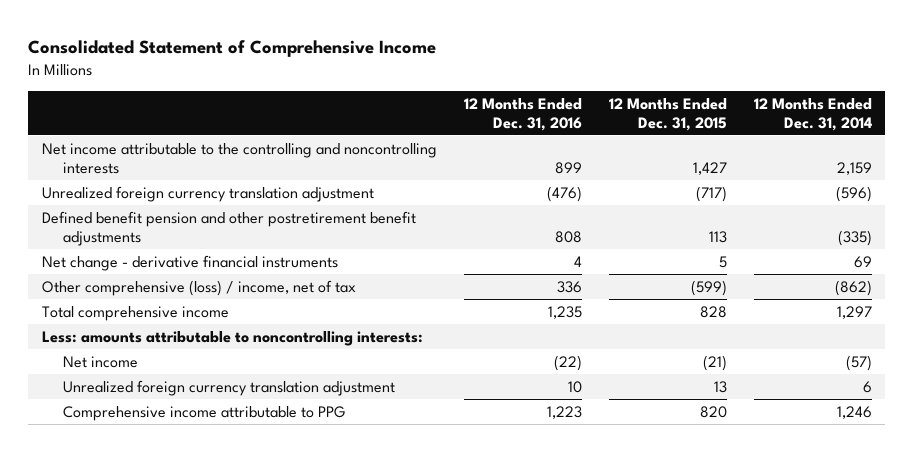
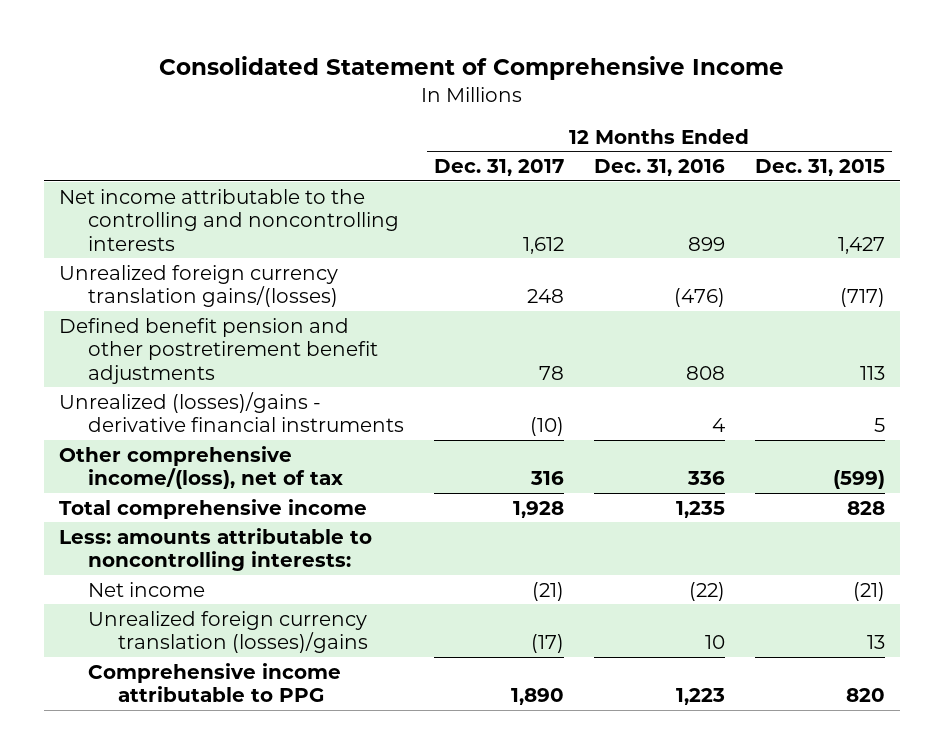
[753,97,872,131] 12 Months Ended Dec. 31, 2014 -> none
none -> [434,159,565,177] Dec. 31, 2017
[41,185,374,202] Unrealized foreign currency translation adjustment -> [58,264,339,308] Unrealized foreign currency translation gains/(losses)
[41,254,338,271] Net change - derivative financial instruments -> [58,391,405,433] Unrealized (losses)/gains - derivative financial instruments
[41,279,356,296] Other comprehensive (loss) / income, net of tax -> [58,445,344,490] Other comprehensive income/(loss), net of tax
[63,379,396,396] Unrealized foreign currency translation adjustment -> [88,610,369,654] Unrealized foreign currency translation (losses)/gains

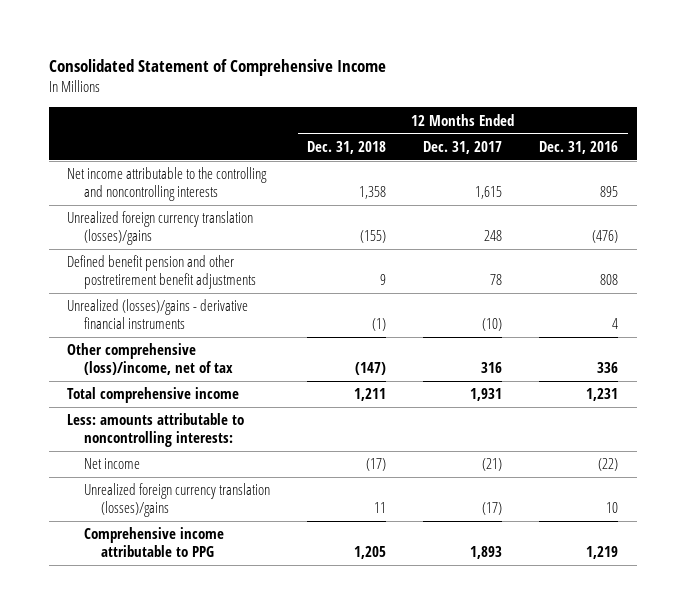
[754,159,885,177] Dec. 31, 2015 -> none
none -> [307,141,387,155] Dec. 31, 2018
[523,236,565,254] 1,612 -> [475,186,503,200] 1,615
[687,236,725,251] 899 -> [600,186,619,198] 895
[58,264,339,308] Unrealized foreign currency translation gains/(losses) -> [67,211,254,246] Unrealized foreign currency translation (losses)/gains
[58,445,344,490] Other comprehensive income/(loss), net of tax -> [67,343,234,376] Other comprehensive (loss)/income, net of tax
[513,500,565,518] 1,928 -> [470,388,503,402] 1,931
[675,500,725,518] 1,235 -> [586,388,619,402] 1,231
[511,688,565,706] 1,890 -> [470,546,503,560] 1,893
[675,688,725,706] 1,223 -> [586,546,619,560] 1,219

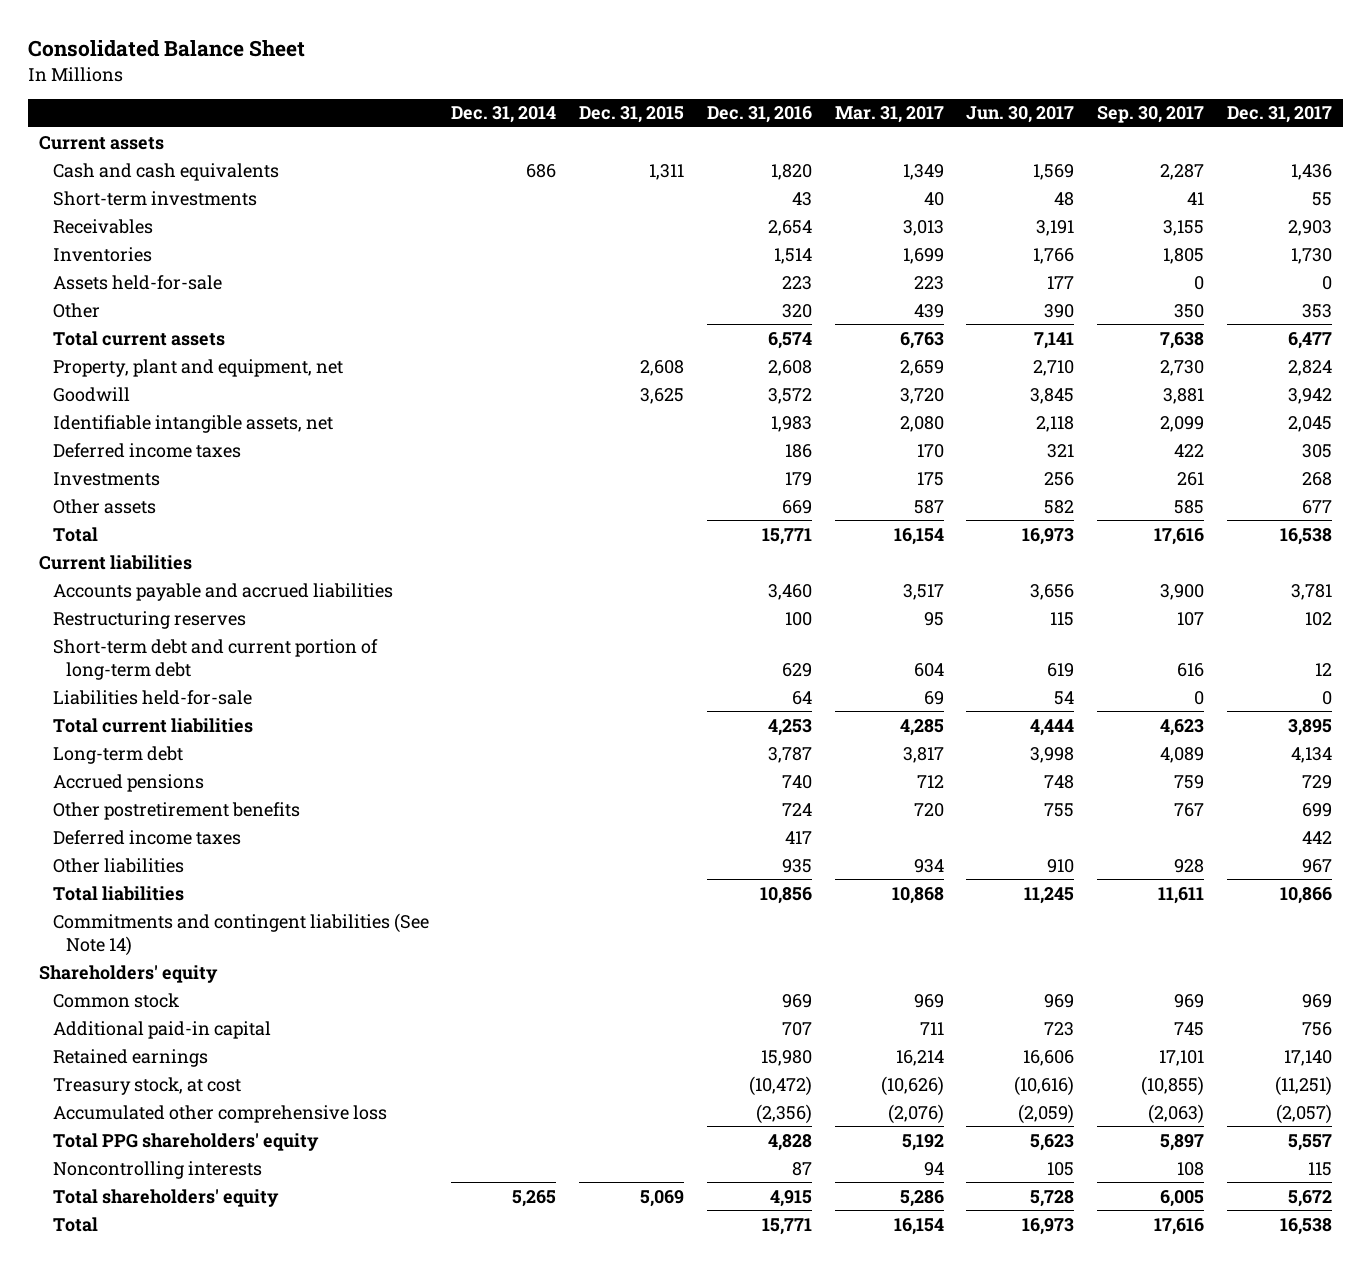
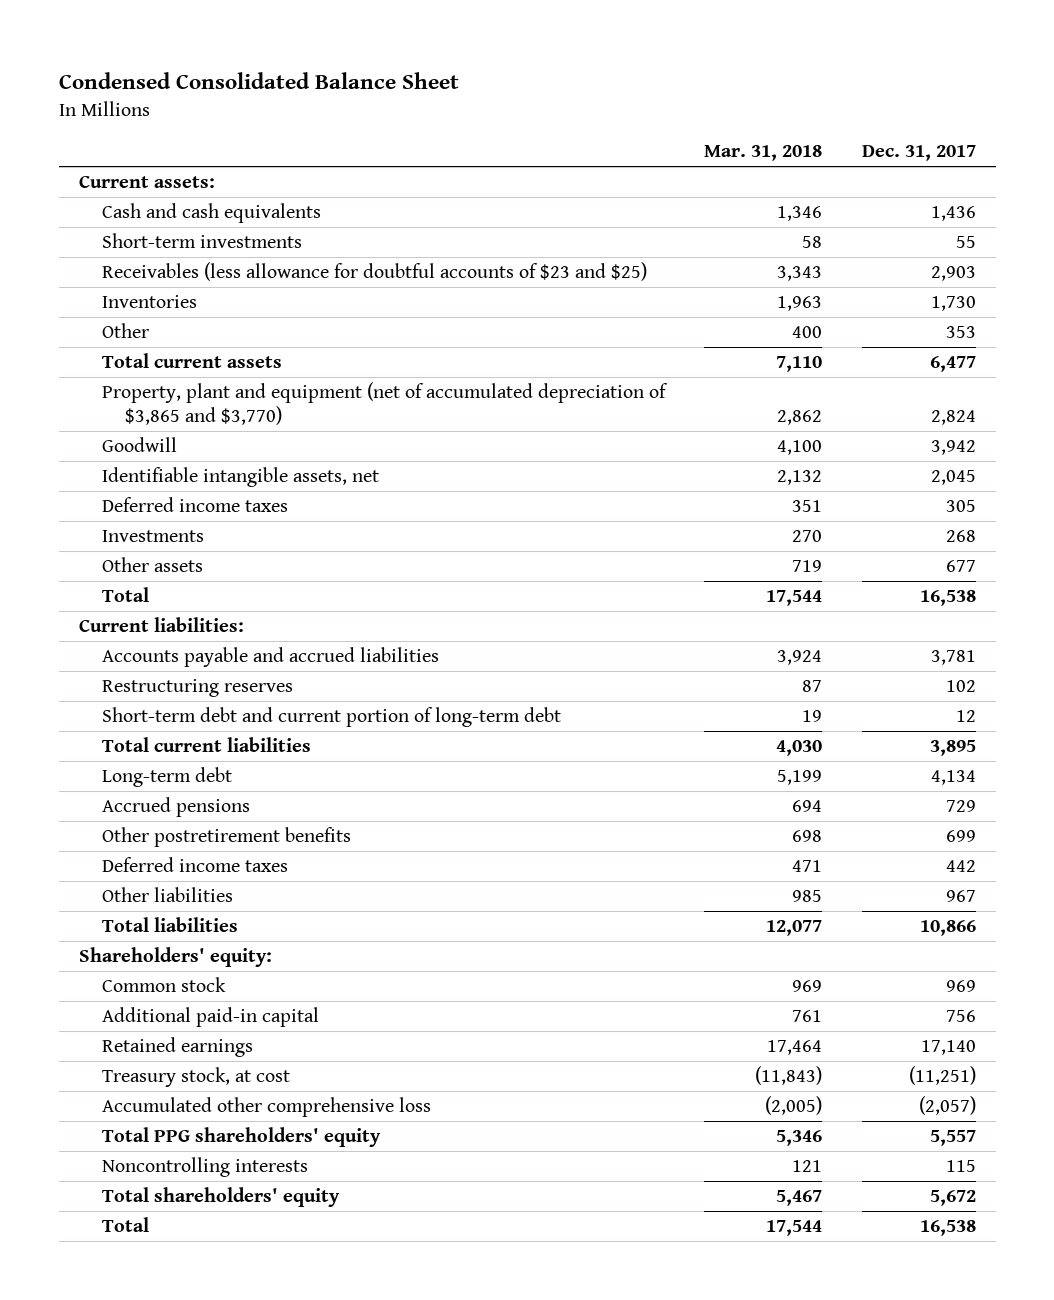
[27,39,305,57] Consolidated Balance Sheet -> [58,72,459,90] Condensed Consolidated Balance Sheet
[451,106,557,124] Dec. 31, 2014 -> none
[579,106,685,124] Dec. 31, 2015 -> none
[706,106,812,124] Dec. 31, 2016 -> none
[834,106,944,124] Mar. 31, 2017 -> none
[966,106,1075,124] Jun. 30, 2017 -> none
[1096,106,1204,124] Sep. 30, 2017 -> none
none -> [704,145,823,162] Mar. 31, 2018
[39,135,165,150] Current assets -> [78,175,215,189] Current assets:
[52,218,153,234] Receivables -> [101,262,647,282] Receivables (less allowance for doubtful accounts of $23 and $25)
[52,274,222,290] Assets held-for-sale -> none
[52,358,343,377] Property, plant and equipment, net -> [101,382,668,425] Property, plant and equipment (net of accumulated depreciation of $3,865 and $3,770)
[39,554,193,570] Current liabilities -> [78,617,244,633] Current liabilities:
[52,689,252,705] Liabilities held-for-sale -> none
[52,912,429,957] Commitments and contingent liabilities (See Note 14) -> none
[39,964,219,983] Shareholders' equity -> [78,947,272,968] Shareholders' equity:

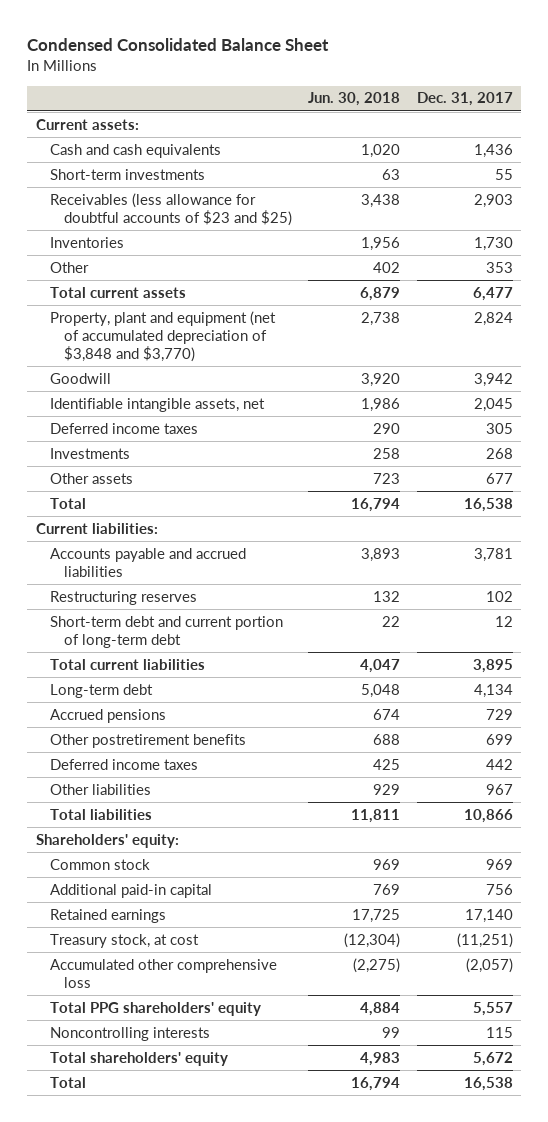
[704,145,823,162] Mar. 31, 2018 -> none
none -> [308,92,401,107] Jun. 30, 2018
[101,382,668,425] Property, plant and equipment (net of accumulated depreciation of $3,865 and $3,770) -> [49,310,276,363] Property, plant and equipment (net of accumulated depreciation of $3,848 and $3,770)

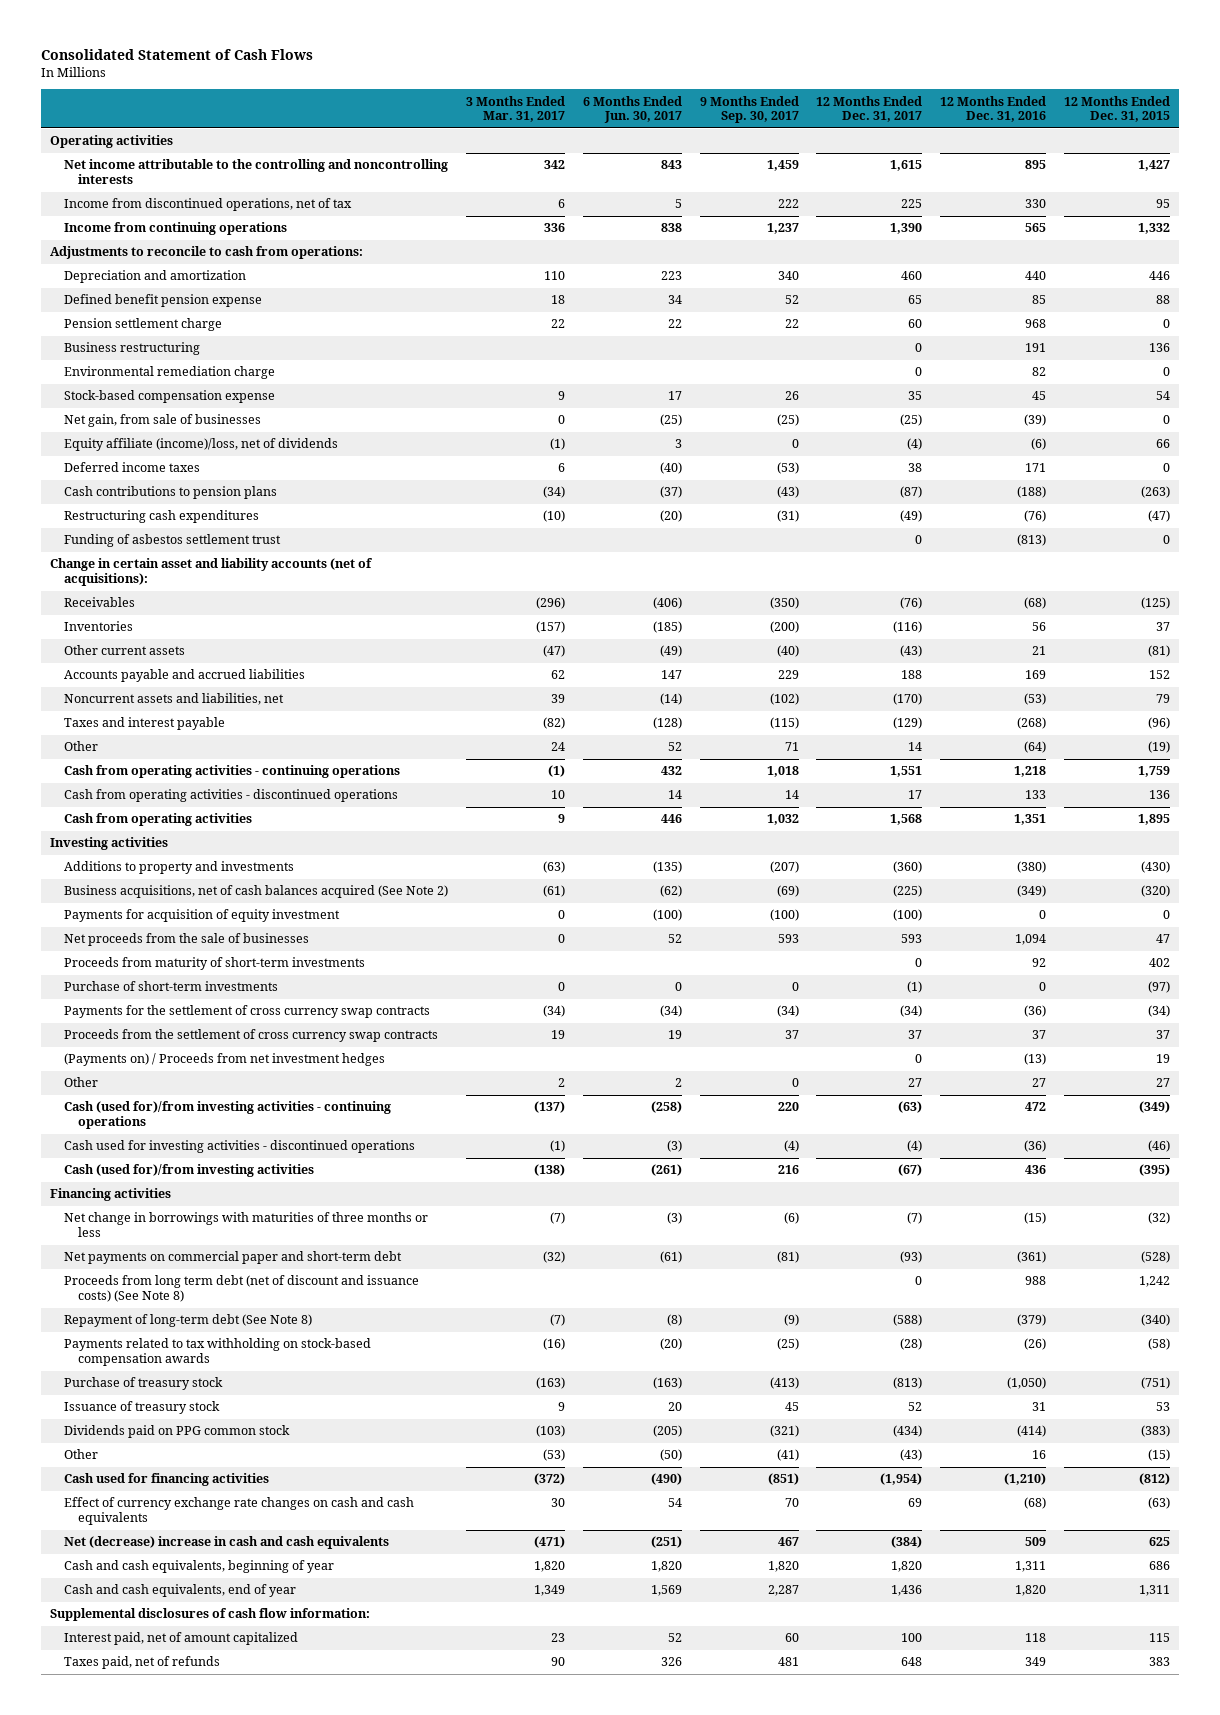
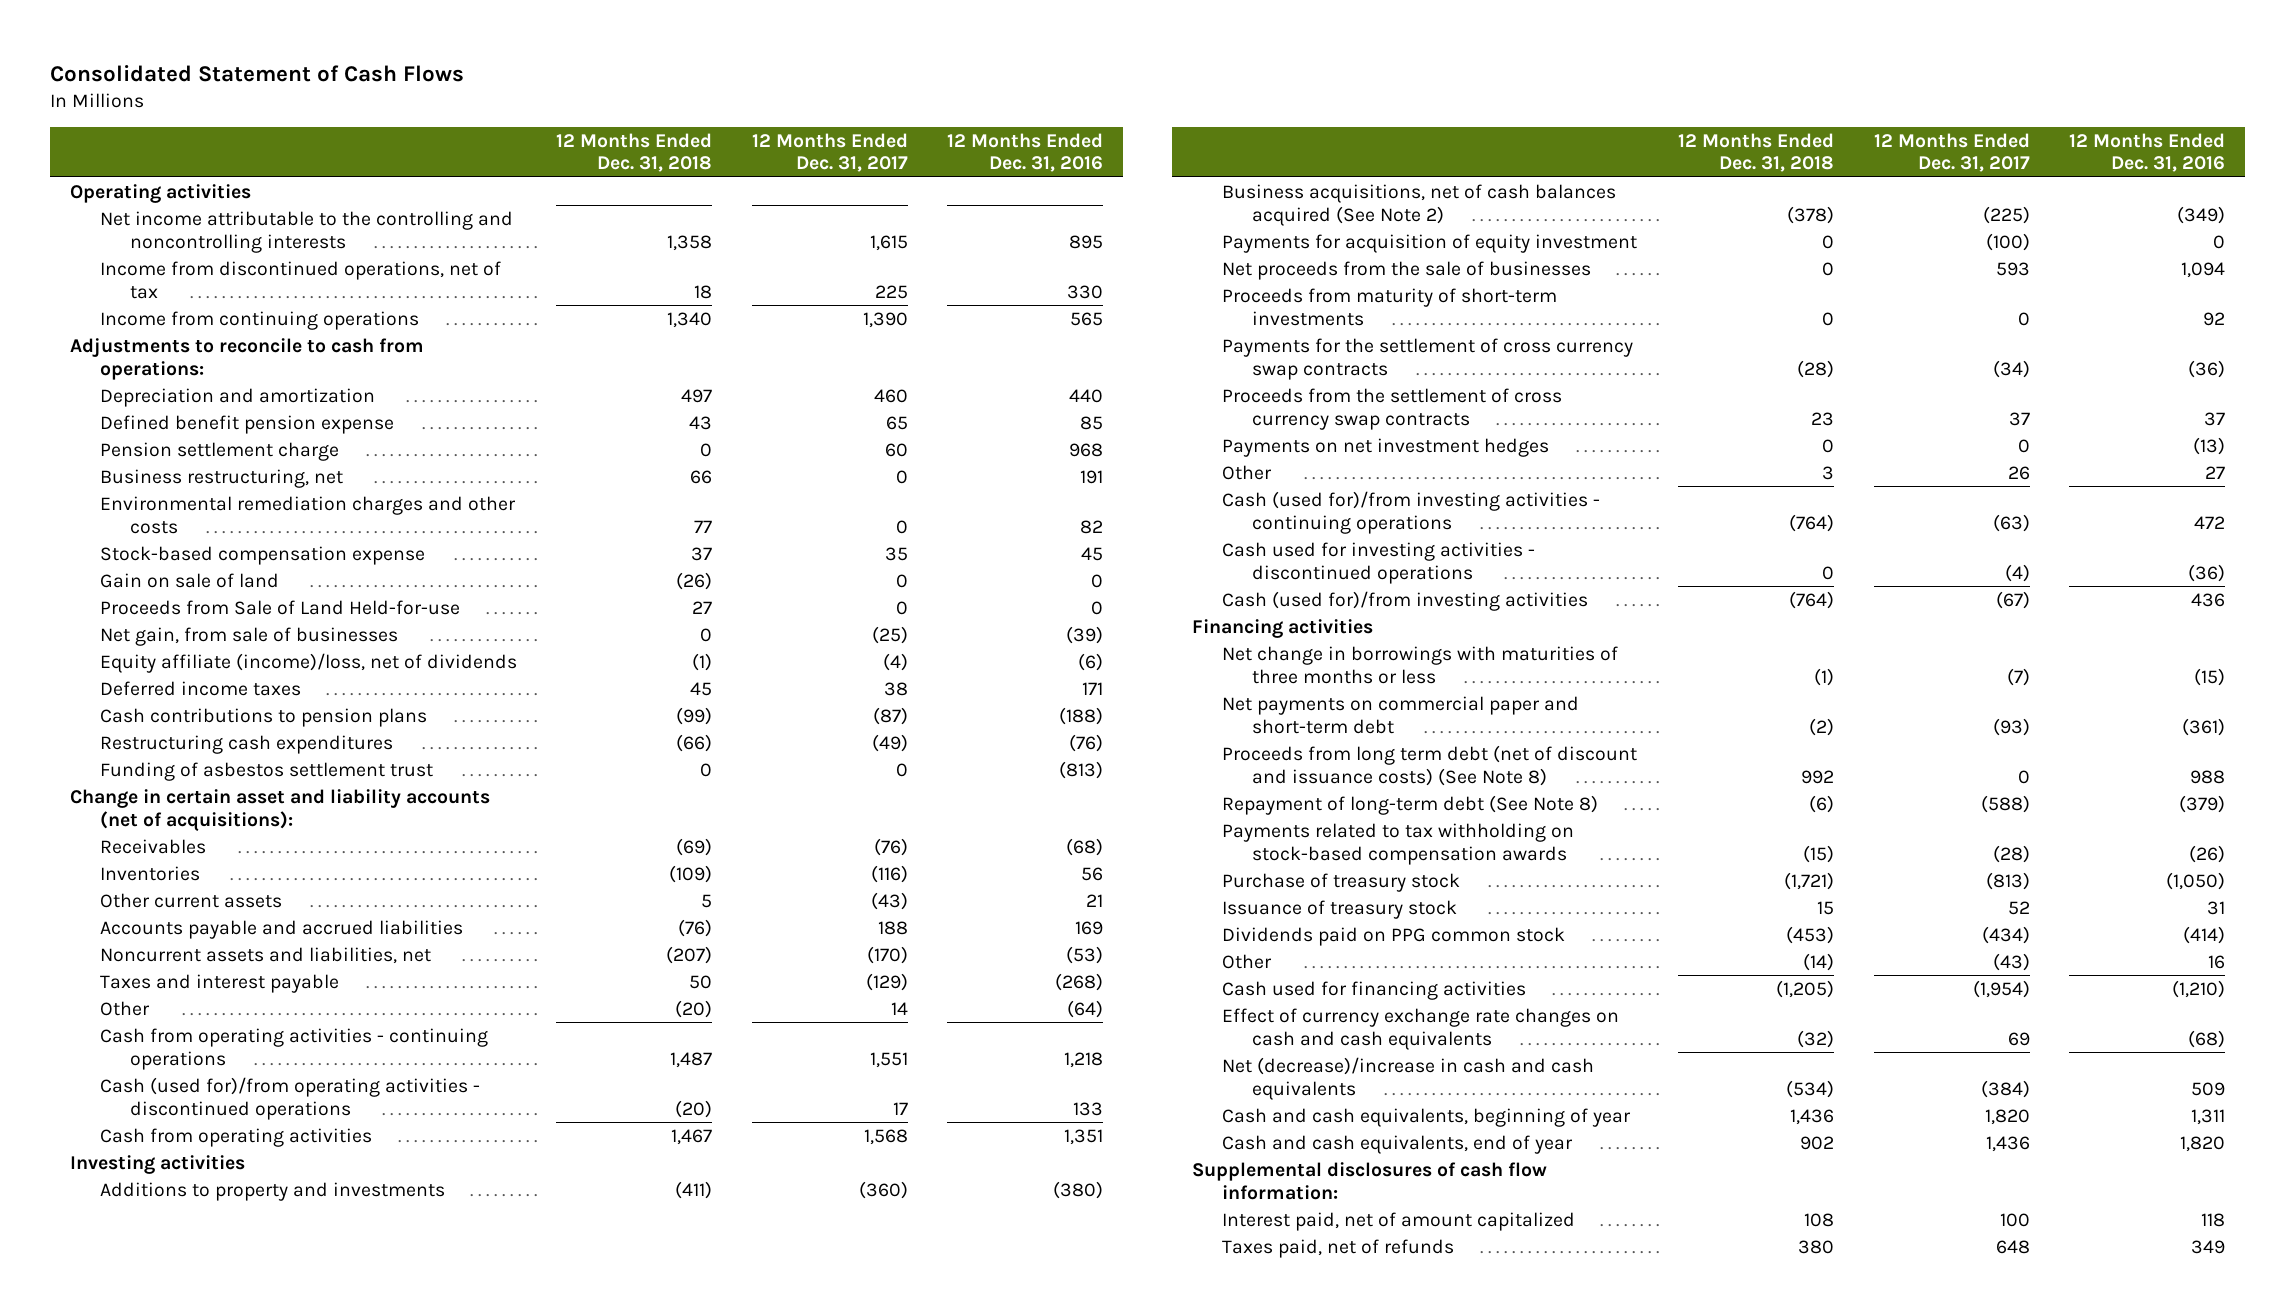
[465,95,565,123] 3 Months Ended Mar. 31, 2017 -> none
[582,95,682,124] 6 Months Ended Jun. 30, 2017 -> none
[699,95,799,124] 9 Months Ended Sep. 30, 2017 -> none
[1063,95,1170,123] 12 Months Ended Dec. 31, 2015 -> none
none -> [556,132,713,173] 12 Months Ended Dec. 31, 2018
[64,342,201,356] Business restructuring -> [100,468,344,488] Business restructuring, net
[64,366,276,380] Environmental remediation charge -> [100,495,517,534] Environmental remediation charges and other costs
none -> [100,572,280,588] Gain on sale of land
none -> [100,599,461,615] Proceeds from Sale of Land Held-for-use
[64,789,399,803] Cash from operating activities - discontinued operations -> [100,1076,481,1120] Cash (used for)/from operating activities - discontinued operations
[64,981,279,992] Purchase of short-term investments -> none
[64,1053,386,1067] (Payments on) / Proceeds from net investment hedges -> [1221,437,1549,457] Payments on net investment hedges
[908,1078,923,1088] 27 -> [2007,465,2030,480] 26
[64,1536,390,1550] Net (decrease) increase in cash and cash equivalents -> [1221,1056,1594,1100] Net (decrease)/increase in cash and cash equivalents

